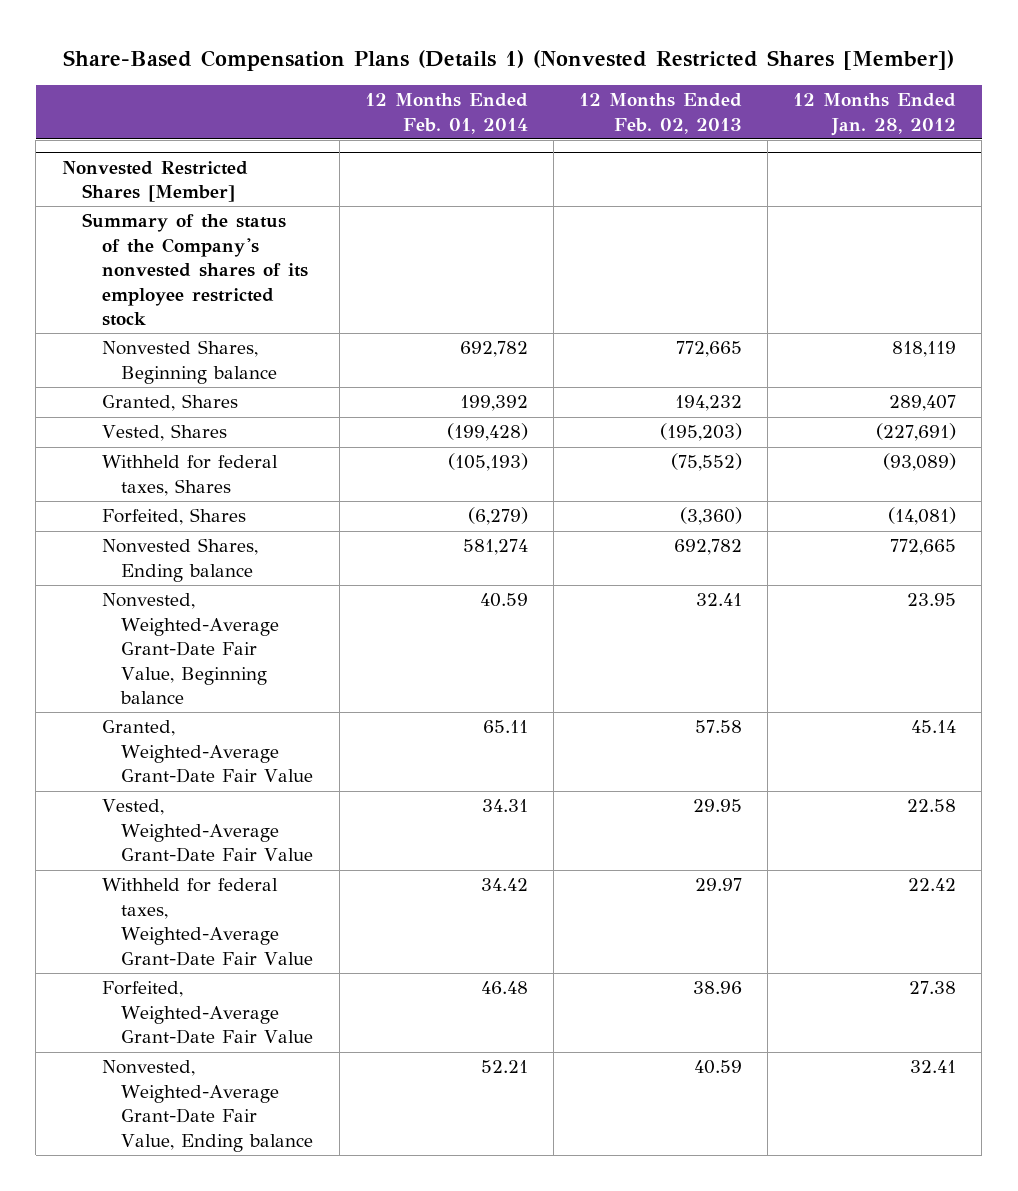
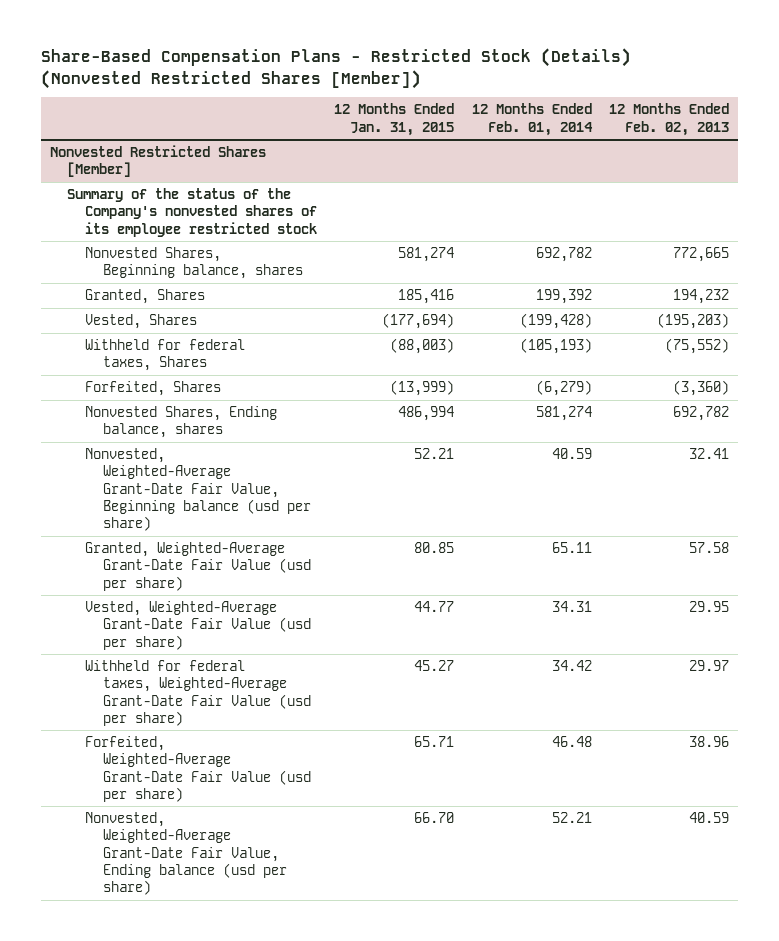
[62,49,954,71] Share-Based Compensation Plans (Details 1) (Nonvested Restricted Shares [Member]) -> [41,48,632,89] Share-Based Compensation Plans - Restricted Stock (Details) (Nonvested Restricted Shares [Member])
[793,93,957,136] 12 Months Ended Jan. 28, 2012 -> none
none -> [334,103,455,136] 12 Months Ended Jan. 31, 2015
[101,340,278,384] Nonvested Shares, Beginning balance -> [85,247,303,280] Nonvested Shares, Beginning balance, shares
[101,538,258,582] Nonvested Shares, Ending balance -> [85,406,278,439] Nonvested Shares, Ending balance, shares
[101,593,280,705] Nonvested, Weighted-Average Grant-Date Fair Value, Beginning balance -> [85,448,311,532] Nonvested, Weighted-Average Grant-Date Fair Value, Beginning balance (usd per share)
[101,720,314,784] Granted, Weighted-Average Grant-Date Fair Value -> [85,542,311,591] Granted, Weighted-Average Grant-Date Fair Value (usd per share)
[101,799,314,863] Vested, Weighted-Average Grant-Date Fair Value -> [85,601,311,650] Vested, Weighted-Average Grant-Date Fair Value (usd per share)
[101,878,314,966] Withheld for federal taxes, Weighted-Average Grant-Date Fair Value -> [85,660,311,726] Withheld for federal taxes, Weighted-Average Grant-Date Fair Value (usd per share)
[101,981,314,1045] Forfeited, Weighted-Average Grant-Date Fair Value -> [85,736,311,802] Forfeited, Weighted-Average Grant-Date Fair Value (usd per share)
[101,1060,314,1152] Nonvested, Weighted-Average Grant-Date Fair Value, Ending balance -> [85,812,287,896] Nonvested, Weighted-Average Grant-Date Fair Value, Ending balance (usd per share)

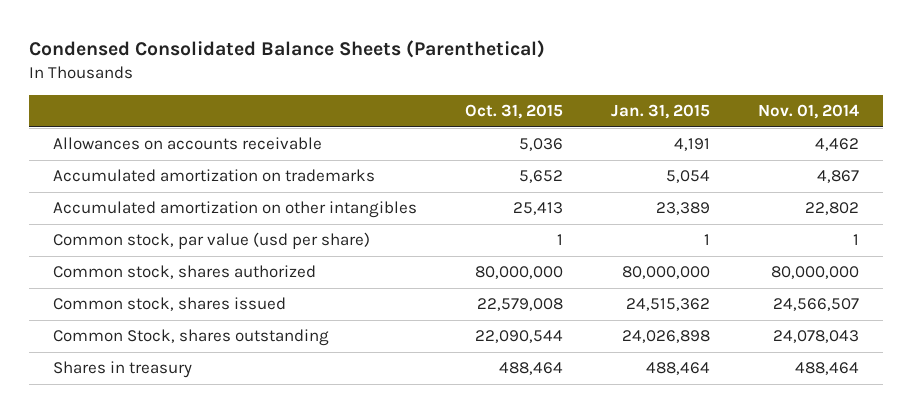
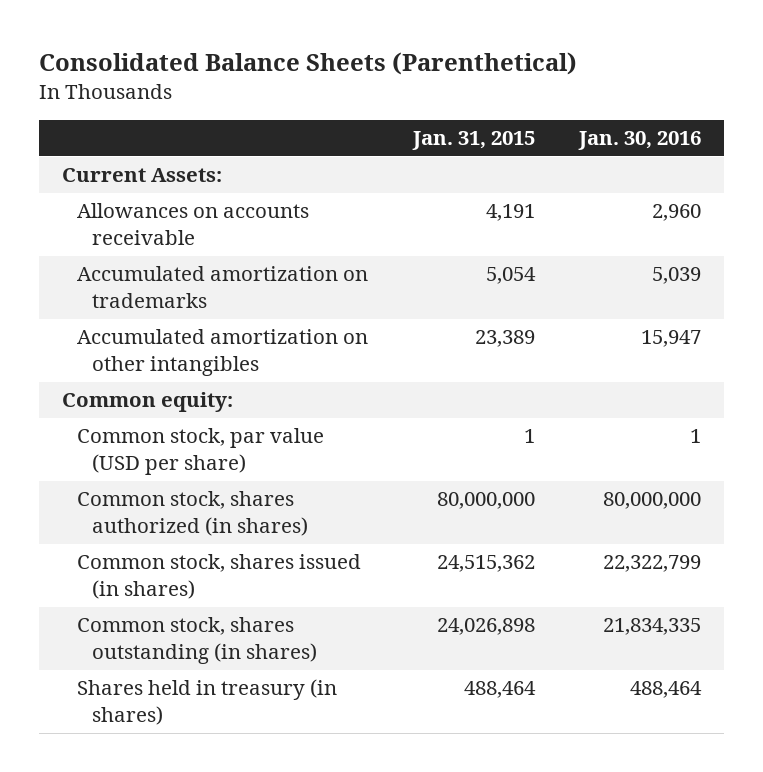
[29,40,546,59] Condensed Consolidated Balance Sheets (Parenthetical) -> [39,52,578,76] Consolidated Balance Sheets (Parenthetical)
[465,104,564,120] Oct. 31, 2015 -> none
[757,104,859,120] Nov. 01, 2014 -> none
none -> [578,131,702,151] Jan. 30, 2016
none -> [61,168,222,183] Current Assets:
none -> [61,392,233,413] Common equity:
[53,232,371,250] Common stock, par value (usd per share) -> [76,428,324,476] Common stock, par value (USD per share)
[53,265,317,280] Common stock, shares authorized -> [76,491,309,537] Common stock, shares authorized (in shares)
[53,297,287,312] Common stock, shares issued -> [76,554,361,600] Common stock, shares issued (in shares)
[53,329,330,347] Common Stock, shares outstanding -> [76,617,318,665] Common stock, shares outstanding (in shares)
[53,361,193,379] Shares in treasury -> [76,679,337,726] Shares held in treasury (in shares)

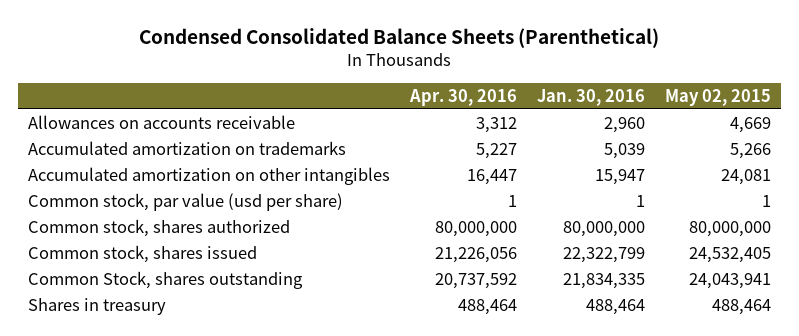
[39,52,578,76] Consolidated Balance Sheets (Parenthetical) -> [139,27,660,48] Condensed Consolidated Balance Sheets (Parenthetical)
[411,131,535,151] Jan. 31, 2015 -> none
none -> [408,89,517,107] Apr. 30, 2016
none -> [664,89,771,107] May 02, 2015
[61,168,222,183] Current Assets: -> none
[61,392,233,413] Common equity: -> none
[76,428,324,476] Common stock, par value (USD per share) -> [27,193,343,212] Common stock, par value (usd per share)
[76,491,309,537] Common stock, shares authorized (in shares) -> [27,219,290,238] Common stock, shares authorized
[76,554,361,600] Common stock, shares issued (in shares) -> [27,245,257,264] Common stock, shares issued
[76,617,318,665] Common stock, shares outstanding (in shares) -> [27,271,303,290] Common Stock, shares outstanding
[76,679,337,726] Shares held in treasury (in shares) -> [27,298,166,316] Shares in treasury

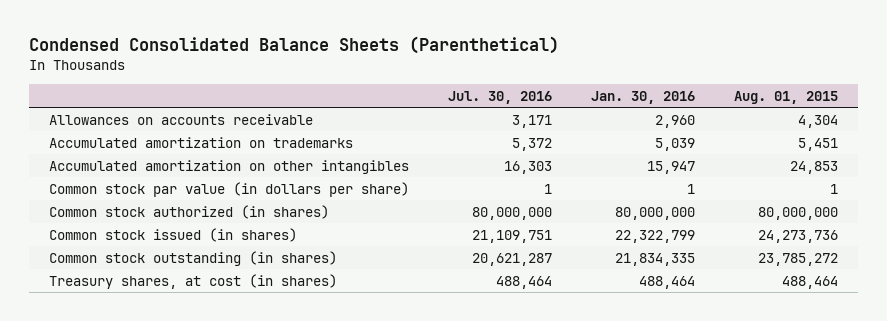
[408,89,517,107] Apr. 30, 2016 -> none
[664,89,771,107] May 02, 2015 -> none
none -> [447,90,552,104] Jul. 30, 2016
none -> [734,90,839,104] Aug. 01, 2015
[27,193,343,212] Common stock, par value (usd per share) -> [48,181,409,197] Common stock par value (in dollars per share)
[27,219,290,238] Common stock, shares authorized -> [48,204,329,219] Common stock authorized (in shares)
[27,245,257,264] Common stock, shares issued -> [48,227,297,242] Common stock issued (in shares)
[27,271,303,290] Common Stock, shares outstanding -> [48,250,337,266] Common stock outstanding (in shares)
[27,298,166,316] Shares in treasury -> [48,273,337,289] Treasury shares, at cost (in shares)

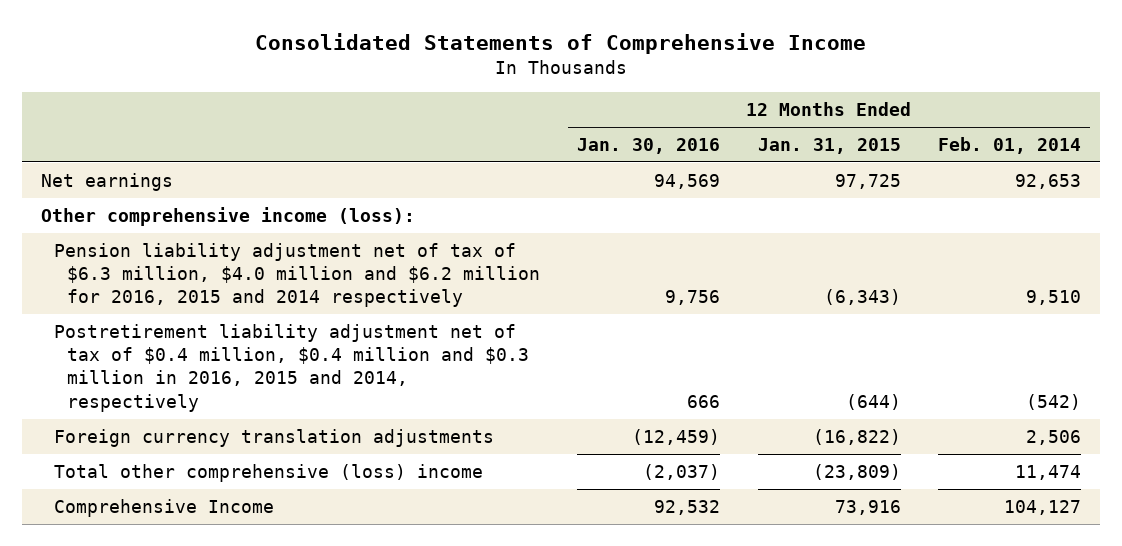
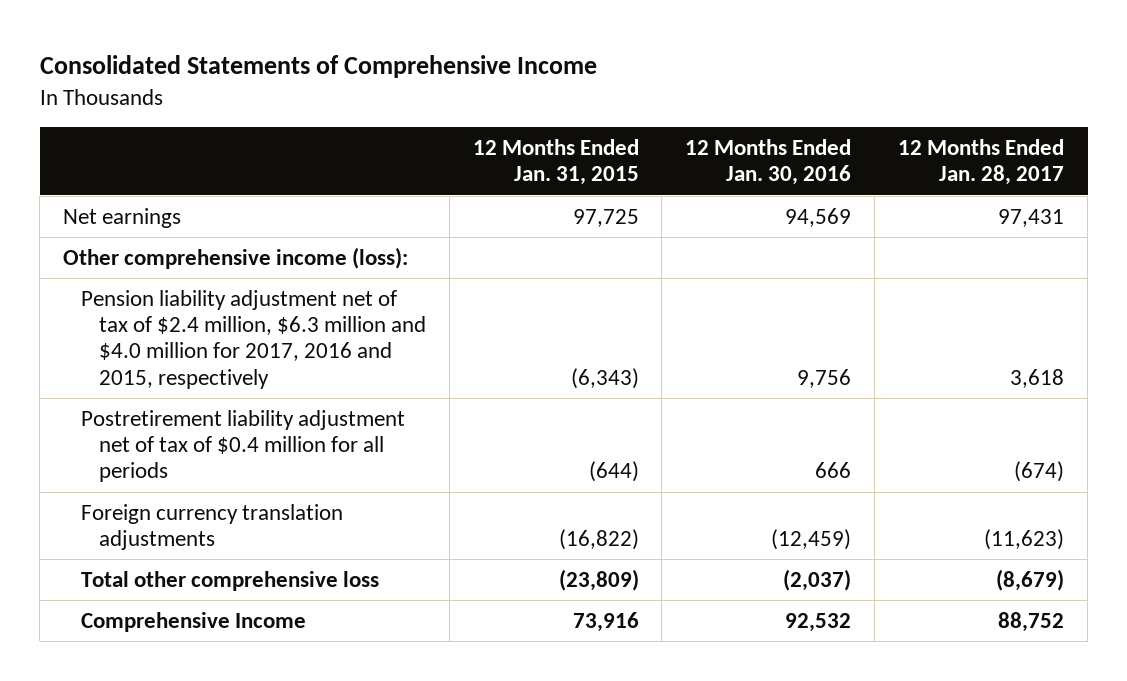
[937,137,1081,155] Feb. 01, 2014 -> none
none -> [898,139,1065,186] 12 Months Ended Jan. 28, 2017
[54,242,541,308] Pension liability adjustment net of tax of $6.3 million, $4.0 million and $6.2 million for 2016, 2015 and 2014 respectively -> [80,289,426,389] Pension liability adjustment net of tax of $2.4 million, $6.3 million and $4.0 million for 2017, 2016 and 2015, respectively
[54,323,530,412] Postretirement liability adjustment net of tax of $0.4 million, $0.4 million and $0.3 million in 2016, 2015 and 2014, respectively -> [80,409,405,483] Postretirement liability adjustment net of tax of $0.4 million for all periods
[54,463,484,482] Total other comprehensive (loss) income -> [80,570,379,591] Total other comprehensive loss

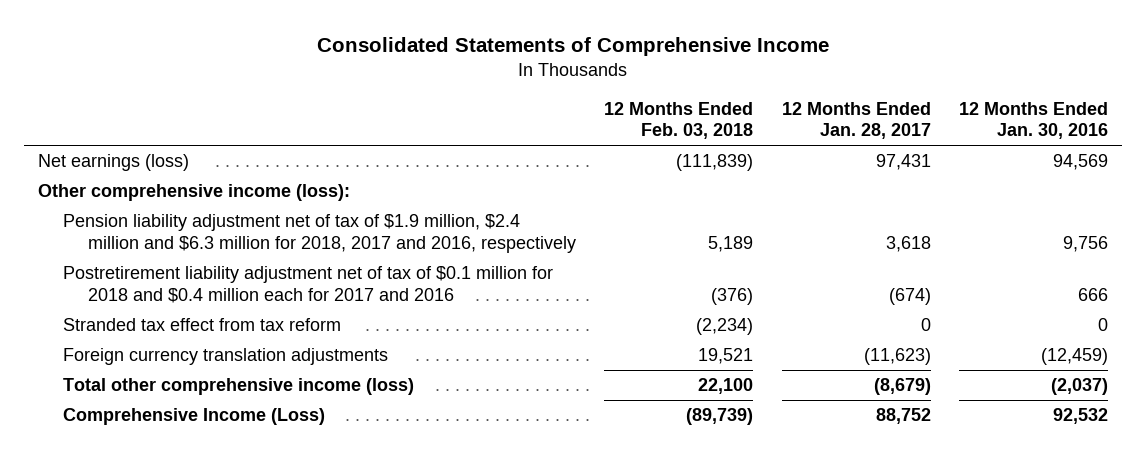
[472,139,639,186] 12 Months Ended Jan. 31, 2015 -> none
none -> [604,101,754,140] 12 Months Ended Feb. 03, 2018
[62,207,181,228] Net earnings -> [38,154,190,172] Net earnings (loss)
[80,289,426,389] Pension liability adjustment net of tax of $2.4 million, $6.3 million and $4.0 million for 2017, 2016 and 2015, respectively -> [63,214,576,253] Pension liability adjustment net of tax of $1.9 million, $2.4 million and $6.3 million for 2018, 2017 and 2016, respectively
[80,409,405,483] Postretirement liability adjustment net of tax of $0.4 million for all periods -> [63,266,554,303] Postretirement liability adjustment net of tax of $0.1 million for 2018 and $0.4 million each for 2017 and 2016
none -> [63,318,342,332] Stranded tax effect from tax reform
[80,570,379,591] Total other comprehensive loss -> [63,378,415,396] Total other comprehensive income (loss)
[80,611,306,632] Comprehensive Income -> [63,408,326,426] Comprehensive Income (Loss)

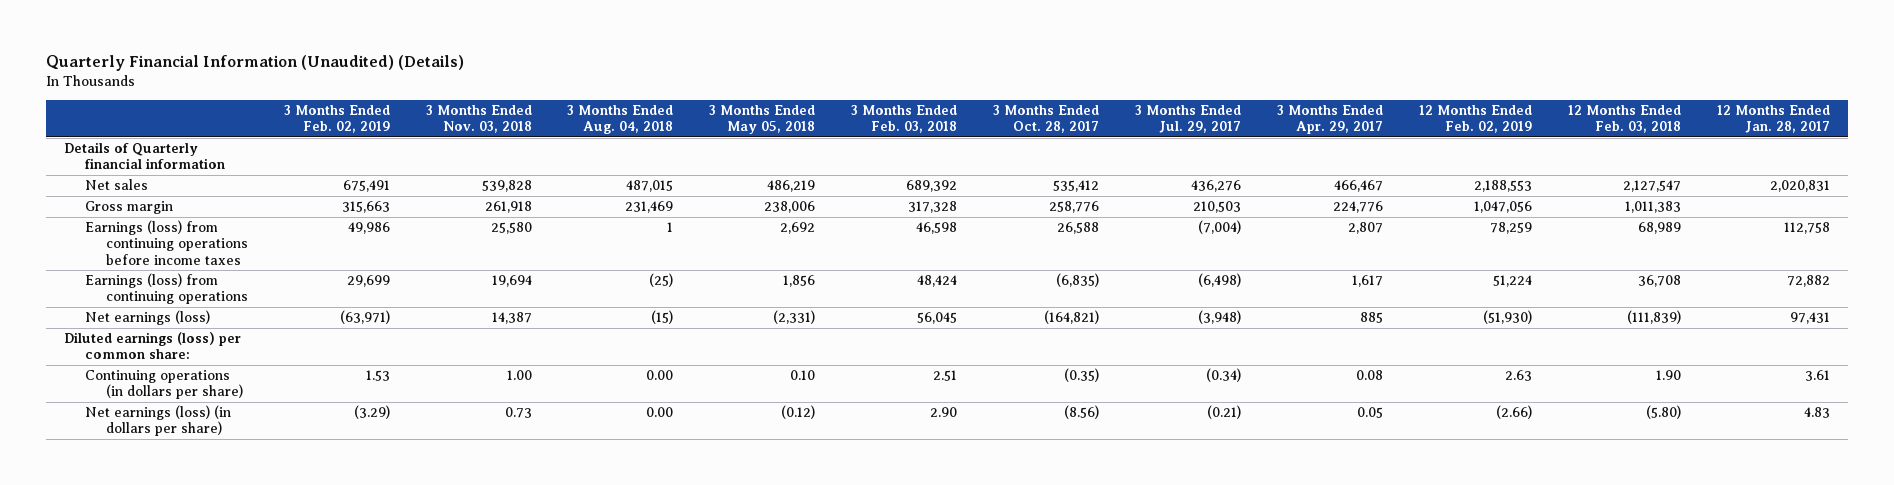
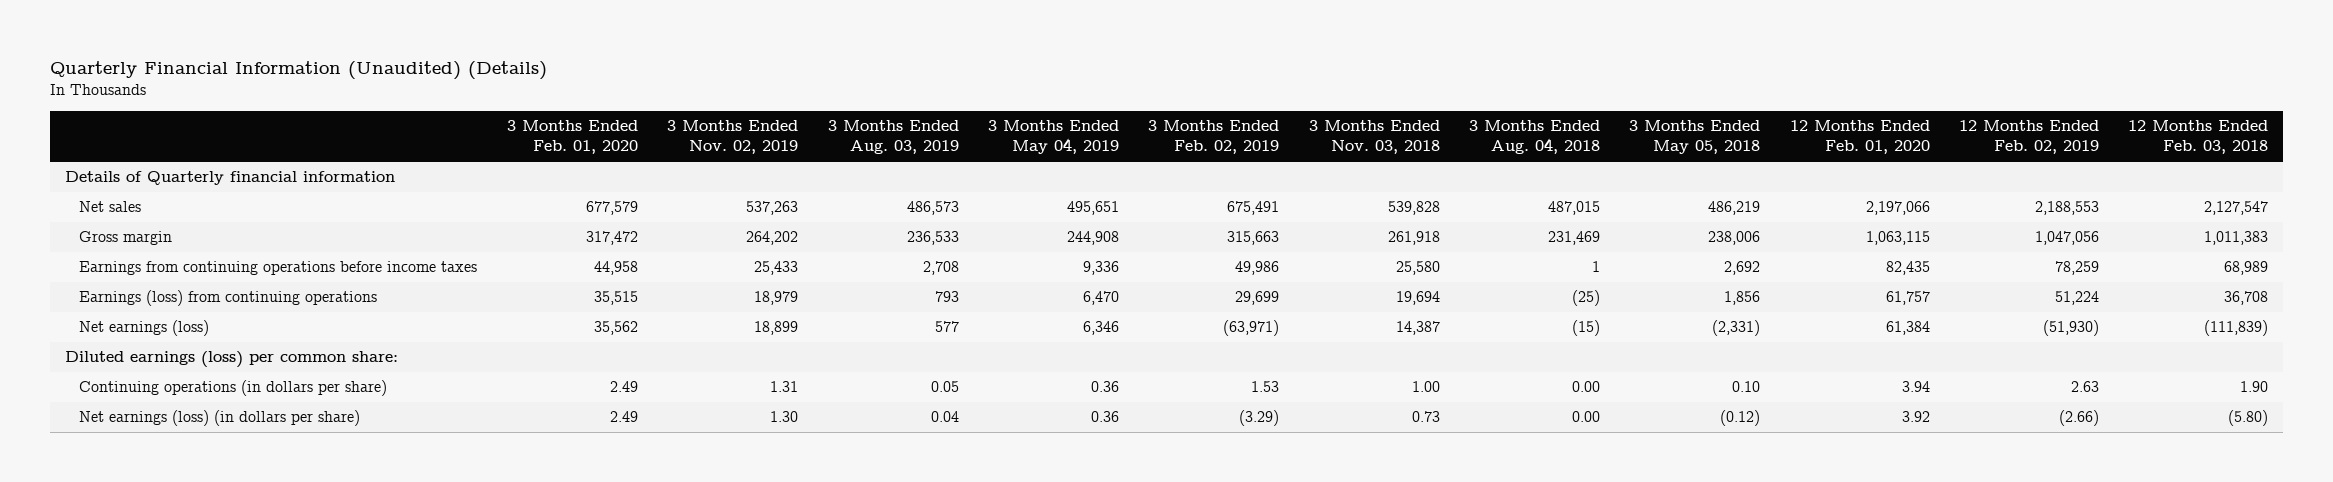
[851,105,958,134] 3 Months Ended Feb. 03, 2018 -> none
[993,105,1100,134] 3 Months Ended Oct. 28, 2017 -> none
[1135,105,1242,134] 3 Months Ended Jul. 29, 2017 -> none
[1277,105,1384,135] 3 Months Ended Apr. 29, 2017 -> none
[1717,105,1831,134] 12 Months Ended Jan. 28, 2017 -> none
none -> [506,120,638,155] 3 Months Ended Feb. 01, 2020
none -> [667,120,799,155] 3 Months Ended Nov. 02, 2019
none -> [827,120,959,155] 3 Months Ended Aug. 03, 2019
none -> [987,120,1119,155] 3 Months Ended May 04, 2019
none -> [1789,120,1930,155] 12 Months Ended Feb. 01, 2020
[84,220,248,265] Earnings (loss) from continuing operations before income taxes -> [79,261,478,276] Earnings from continuing operations before income taxes

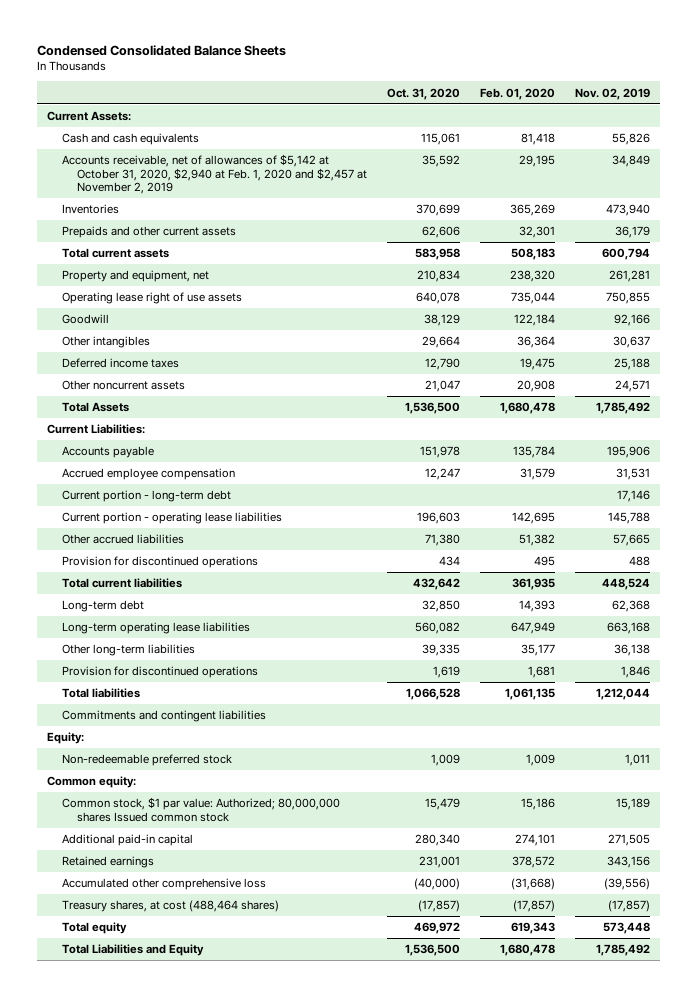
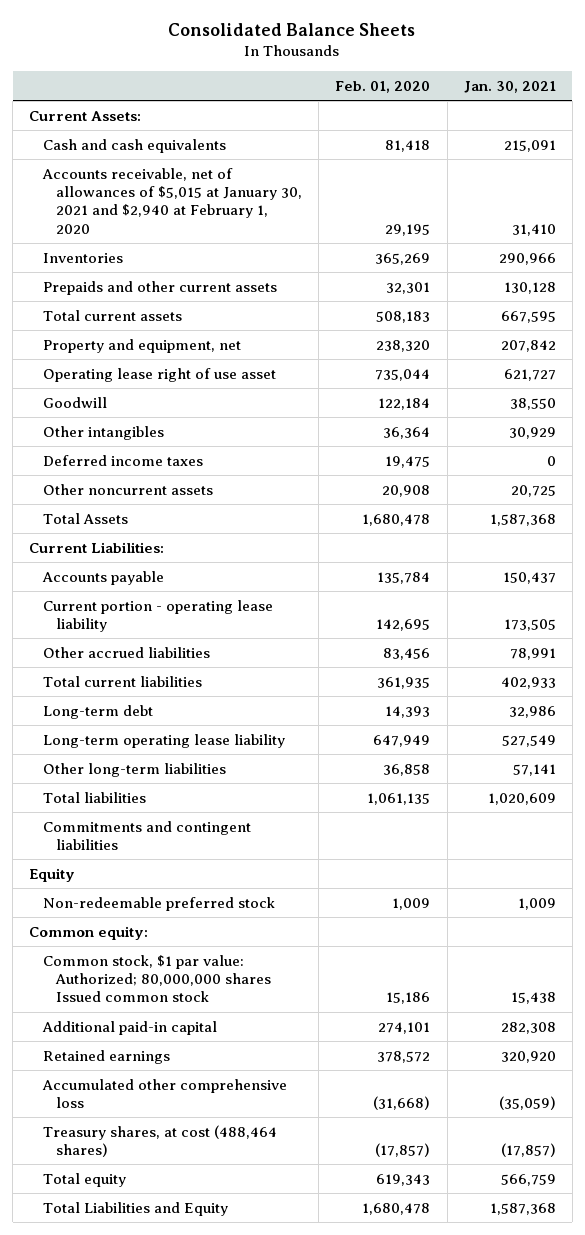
[36,44,286,56] Condensed Consolidated Balance Sheets -> [168,22,416,36] Consolidated Balance Sheets
[386,87,460,100] Oct. 31, 2020 -> none
[574,87,650,100] Nov. 02, 2019 -> none
none -> [463,80,556,93] Jan. 30, 2021
[61,154,367,195] Accounts receivable, net of allowances of $5,142 at October 31, 2020, $2,940 at Feb. 1, 2020 and $2,457 at November 2, 2019 -> [41,167,303,234] Accounts receivable, net of allowances of $5,015 at January 30, 2021 and $2,940 at February 1, 2020
[61,292,242,305] Operating lease right of use assets -> [42,367,276,382] Operating lease right of use asset
[61,468,235,481] Accrued employee compensation -> none
[61,490,231,503] Current portion - long-term debt -> none
[61,556,258,569] Provision for discontinued operations -> none
[61,512,282,525] Current portion - operating lease liabilities -> [42,599,273,633] Current portion - operating lease liability
[518,534,555,547] 51,382 -> [383,647,431,660] 83,456
[61,666,258,679] Provision for discontinued operations -> none
[61,622,250,635] Long-term operating lease liabilities -> [42,733,285,748] Long-term operating lease liability
[520,644,555,657] 35,177 -> [383,763,431,776] 36,858
[46,732,84,745] Equity: -> [29,867,76,882] Equity

